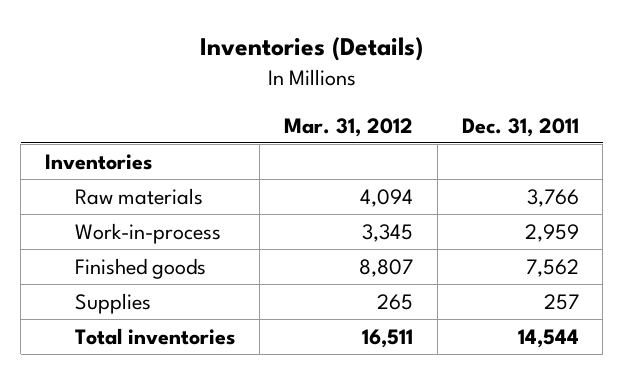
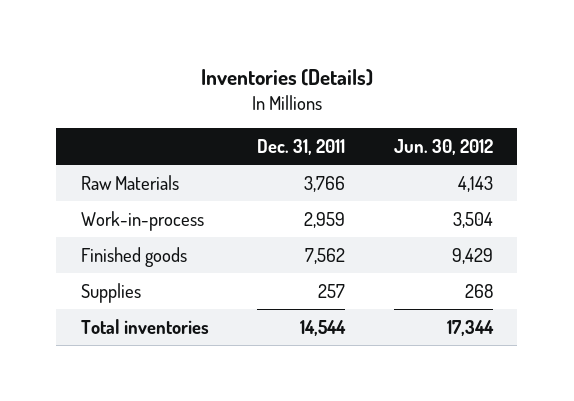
[284,117,414,137] Mar. 31, 2012 -> none
none -> [393,138,493,155] Jun. 30, 2012
[45,153,153,170] Inventories -> none
[75,187,204,205] Raw materials -> [80,174,179,190] Raw Materials

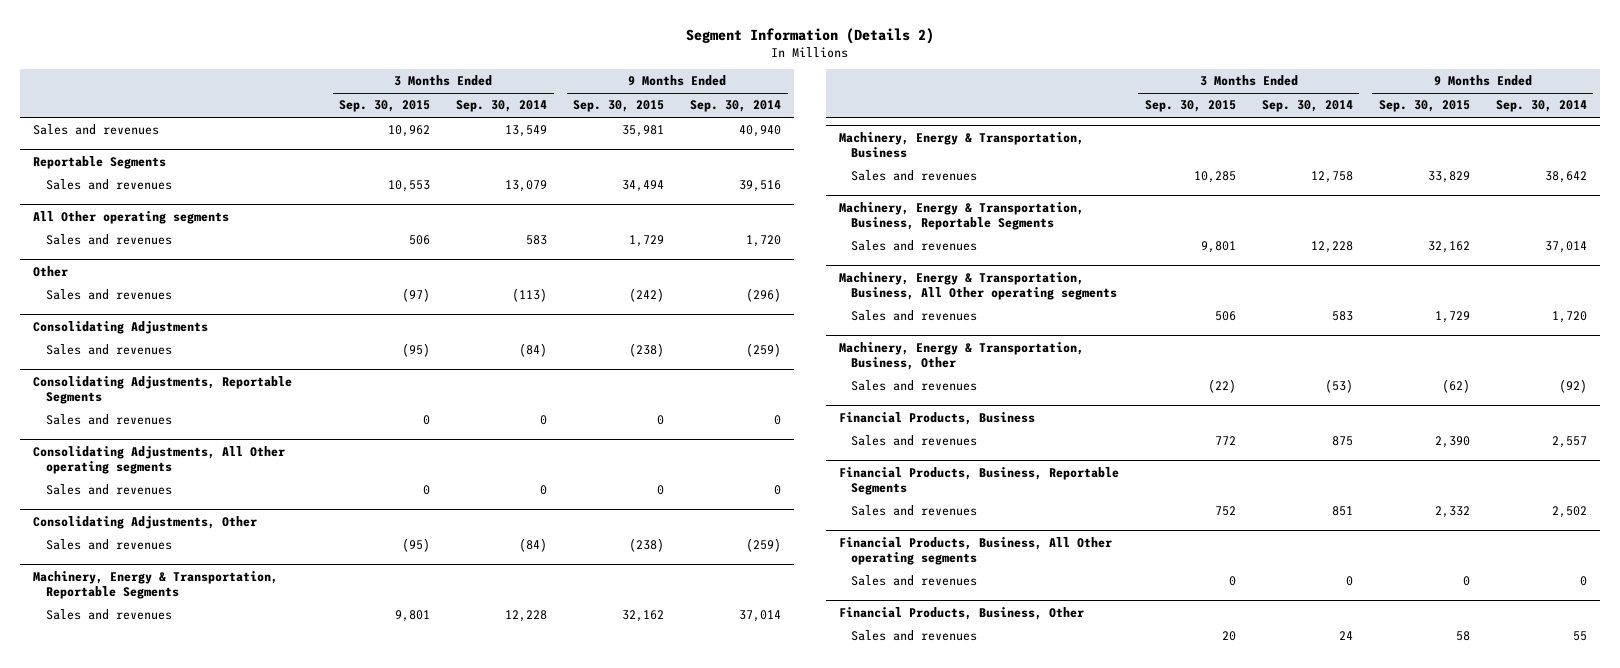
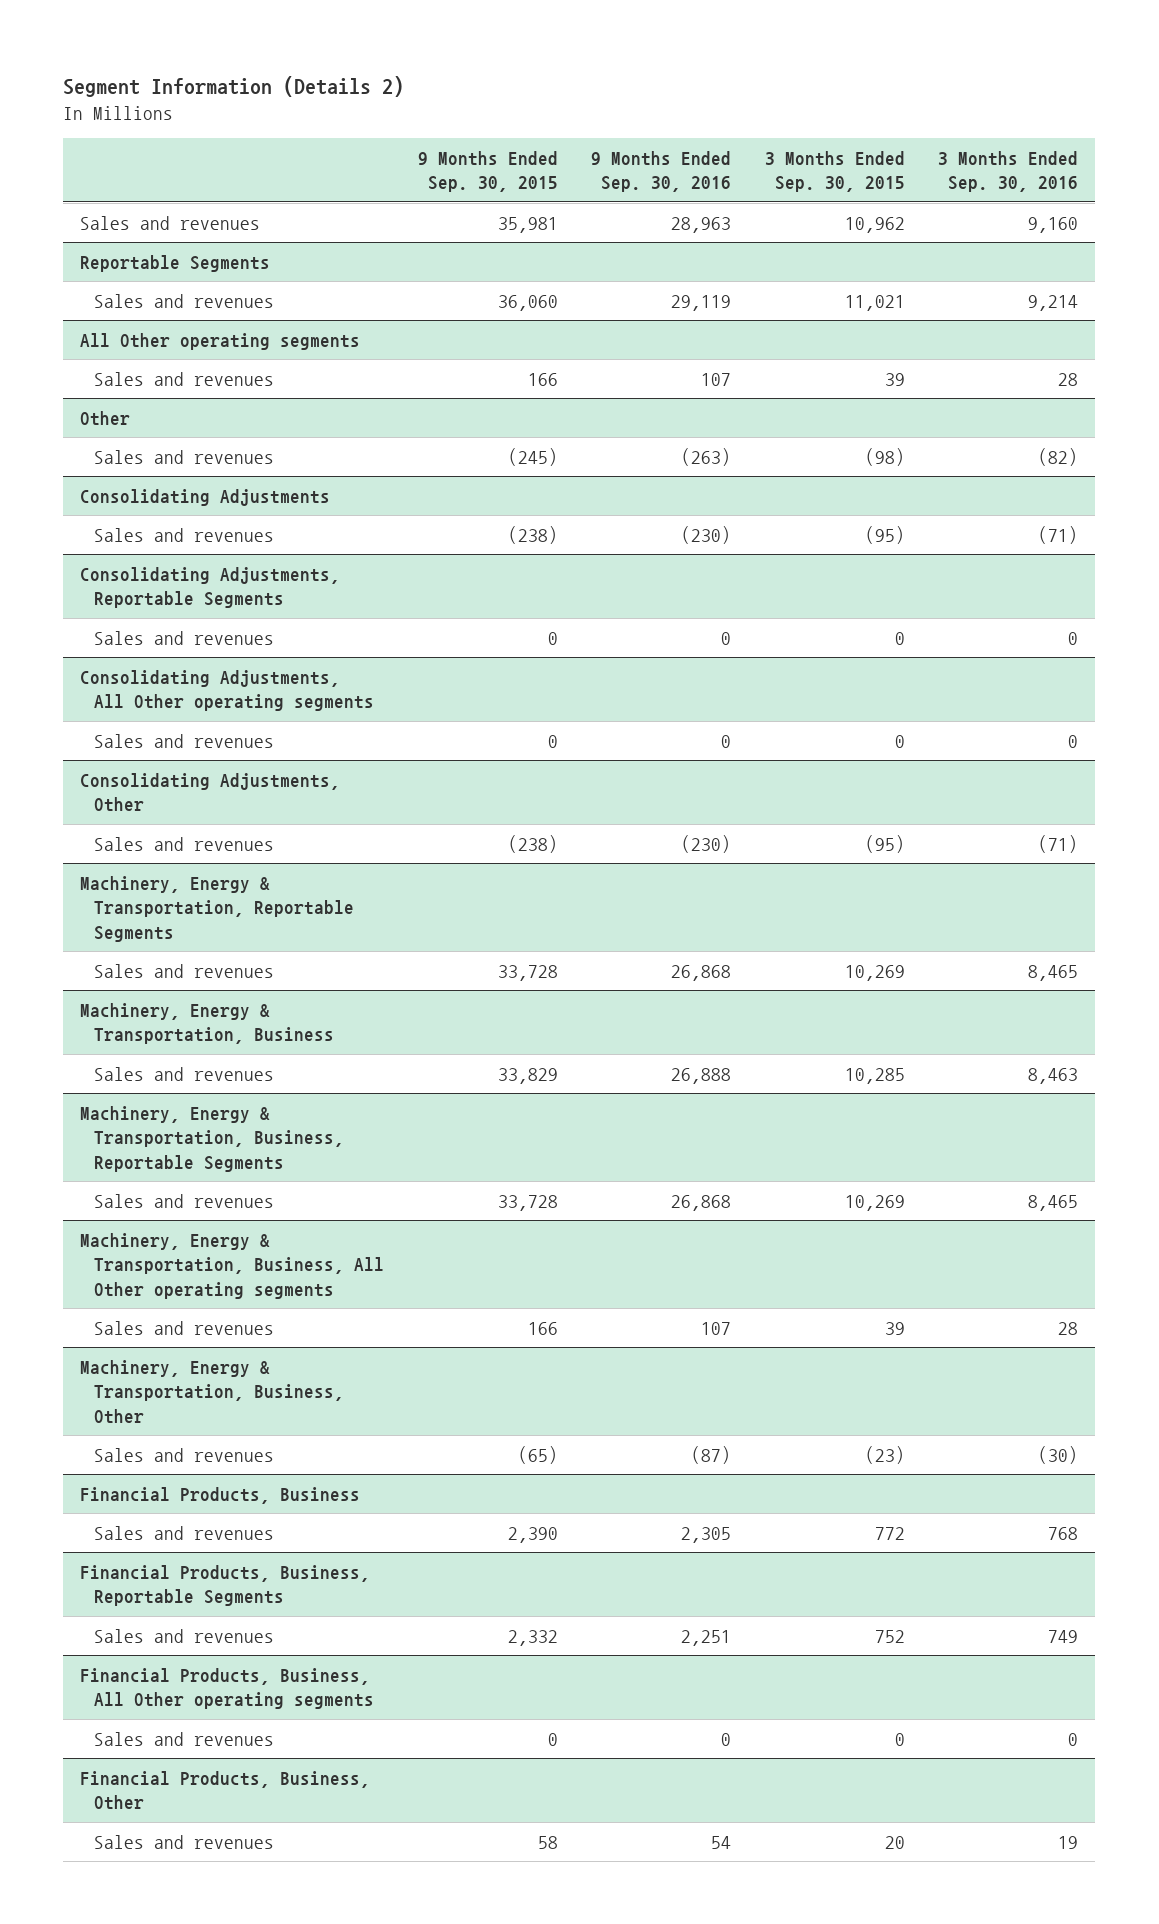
[456,100,548,113] Sep. 30, 2014 -> none
[690,100,782,113] Sep. 30, 2014 -> none
none -> [591,151,732,193] 9 Months Ended Sep. 30, 2016
none -> [938,151,1079,193] 3 Months Ended Sep. 30, 2016
[388,180,431,193] 10,553 -> [844,294,905,311] 11,021
[622,180,665,193] 34,494 -> [497,294,558,311] 36,060
[409,235,431,246] 506 -> [884,372,905,386] 39
[629,235,665,248] 1,729 -> [527,372,558,386] 166
[402,288,431,303] (97) -> [864,447,905,466] (98)
[629,288,665,303] (242) -> [507,447,558,466] (245)
[395,610,431,623] 9,801 -> [844,964,905,981] 10,269
[622,610,665,623] 32,162 -> [497,964,558,981] 33,728
[1200,241,1236,254] 9,801 -> [844,1194,905,1211] 10,269
[1427,241,1470,254] 32,162 -> [497,1194,558,1211] 33,728
[1214,311,1236,322] 506 -> [884,1321,905,1335] 39
[1434,311,1470,324] 1,729 -> [527,1321,558,1335] 166
[1207,379,1236,394] (22) -> [864,1445,905,1464] (23)
[1441,379,1470,394] (62) -> [517,1445,558,1464] (65)

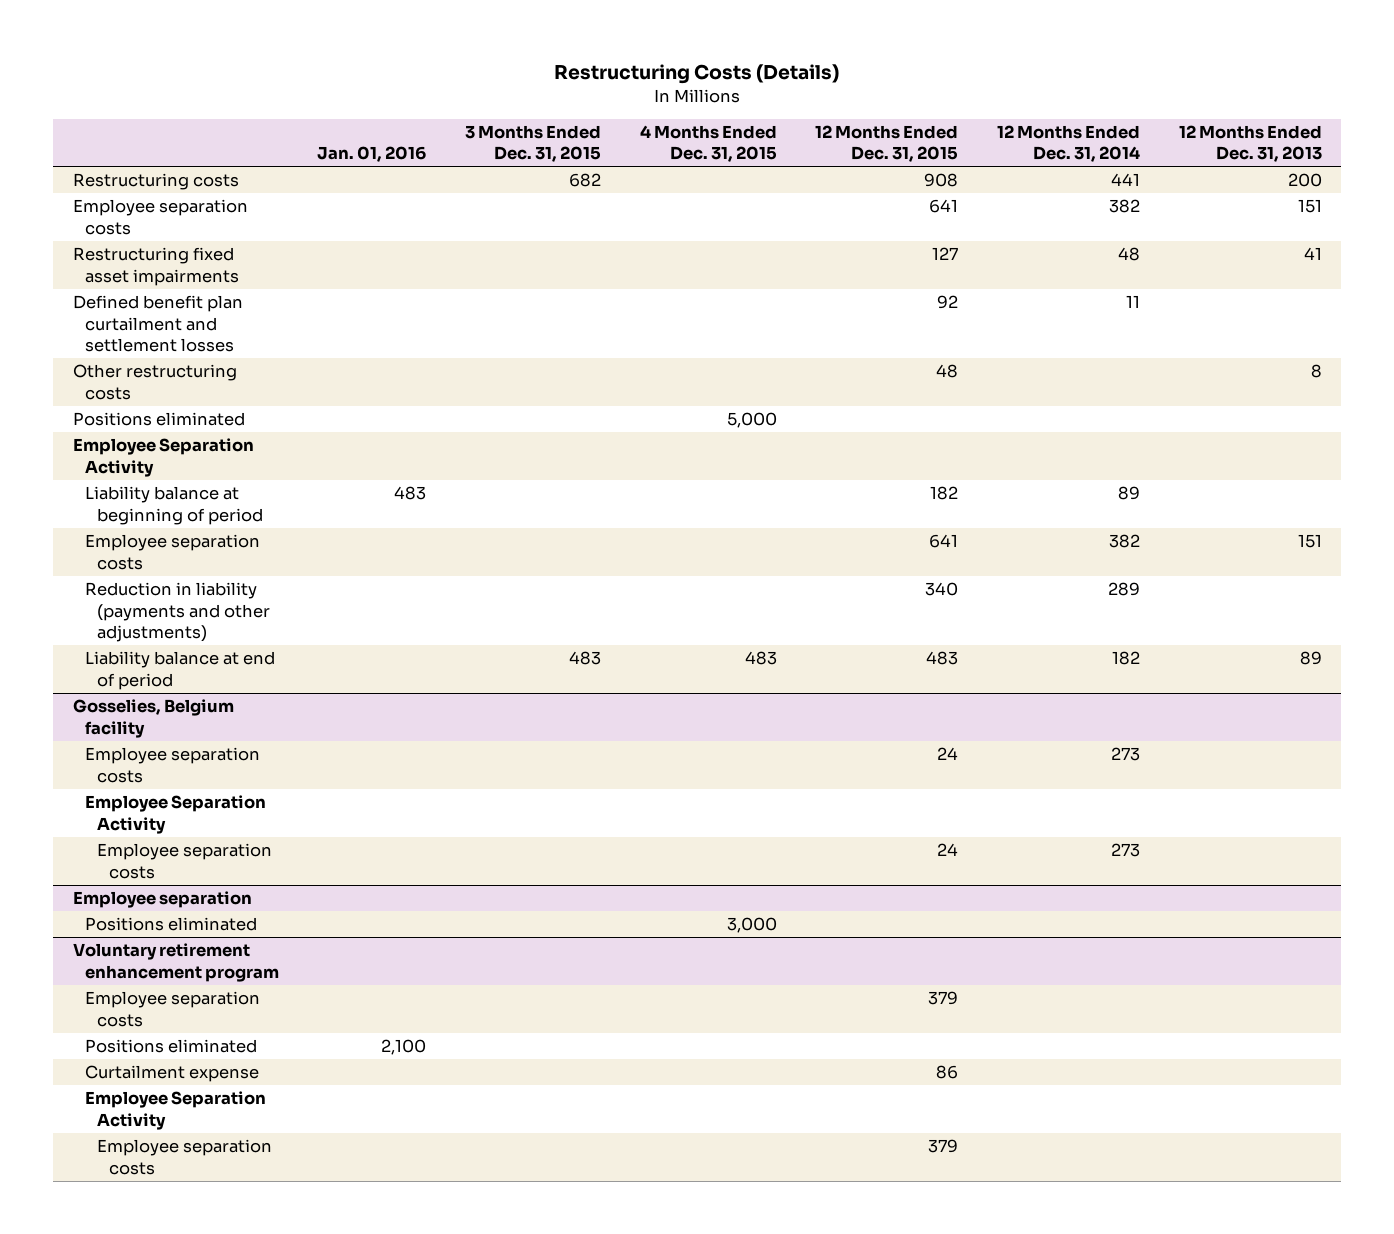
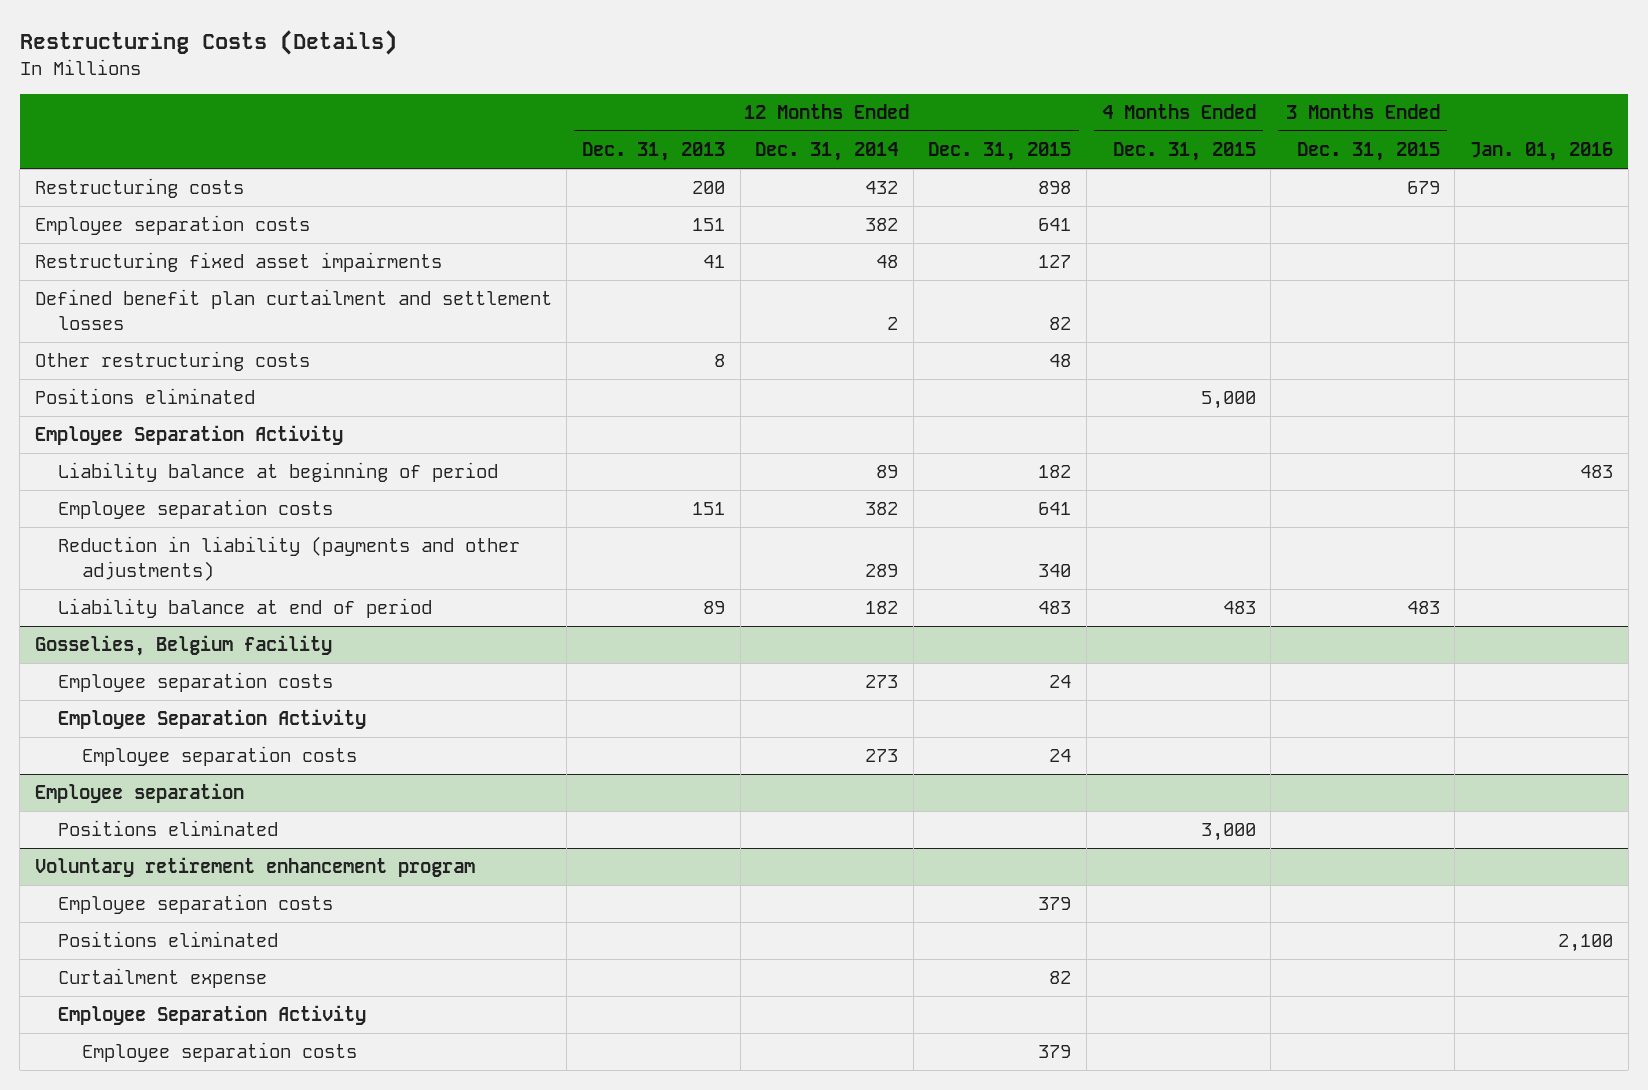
[569,173,602,188] 682 -> [1406,181,1440,195] 679
[924,173,959,188] 908 -> [1038,181,1072,195] 898
[1111,173,1141,187] 441 -> [865,181,899,195] 432
[937,295,959,310] 92 -> [1049,316,1072,330] 82
[1126,295,1141,309] 11 -> [887,316,899,330] 2
[936,1065,959,1080] 86 -> [1049,971,1072,985] 82

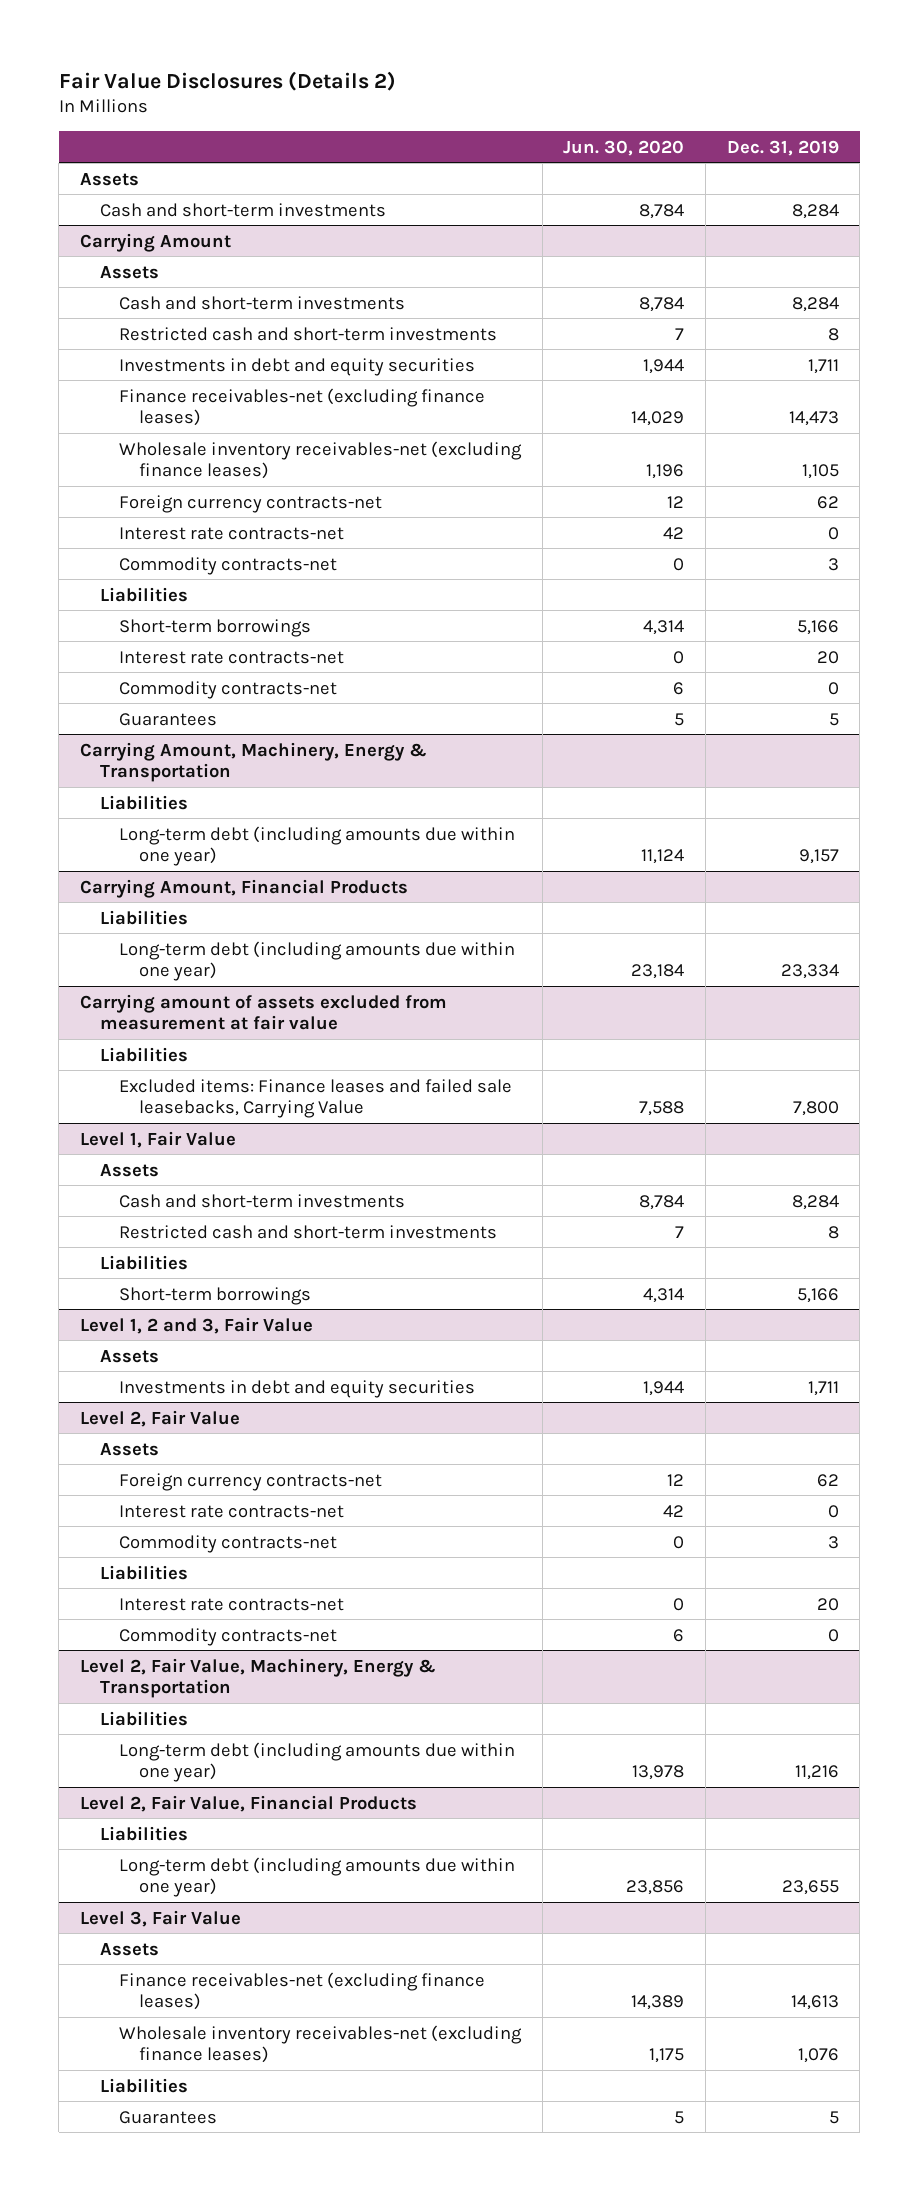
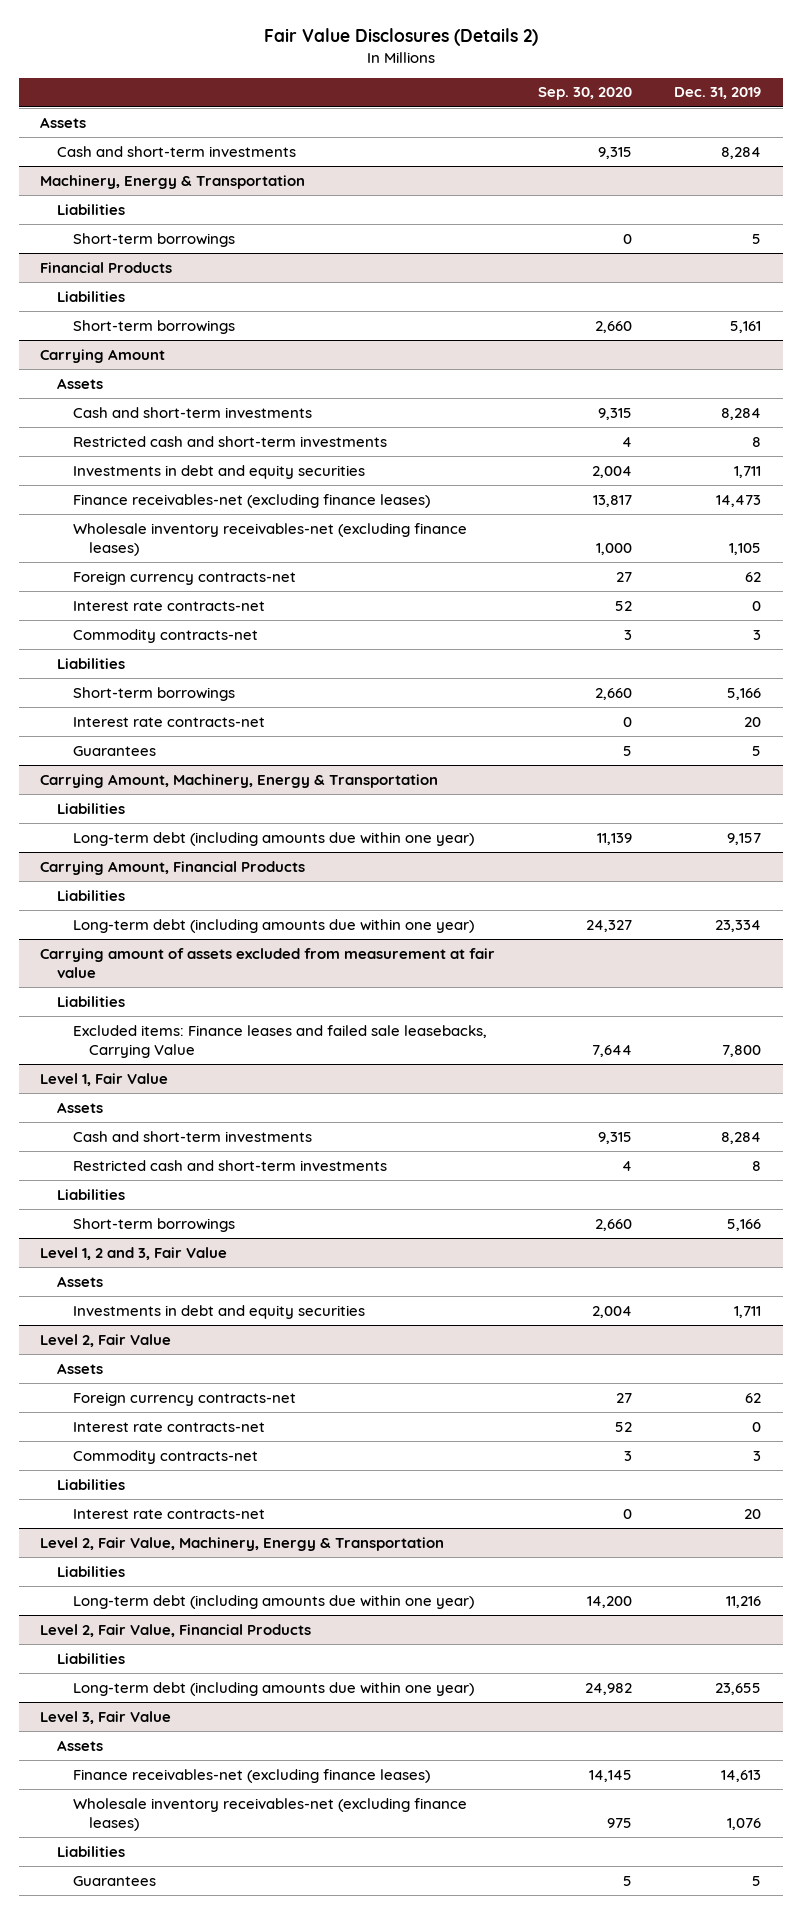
[563,139,685,156] Jun. 30, 2020 -> none
none -> [537,87,632,101] Sep. 30, 2020
none -> [40,174,306,189] Machinery, Energy & Transportation
none -> [56,203,125,215] Liabilities
none -> [72,232,235,247] Short-term borrowings
none -> [40,261,173,273] Financial Products
none -> [56,290,125,302] Liabilities
none -> [72,319,235,334] Short-term borrowings
[119,680,338,699] Commodity contracts-net -> none
[119,1627,338,1646] Commodity contracts-net -> none

